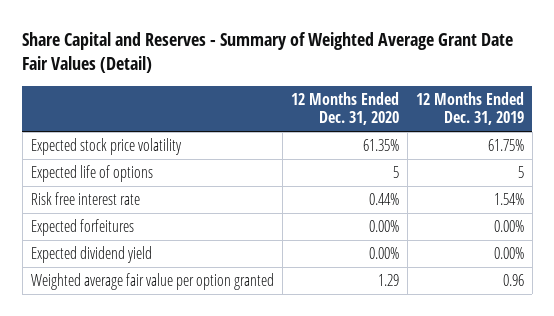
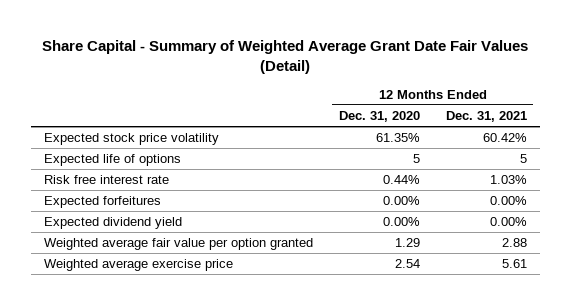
[22,32,514,74] Share Capital and Reserves - Summary of Weighted Average Grant Date Fair Values (Detail) -> [42,39,529,74] Share Capital - Summary of Weighted Average Grant Date Fair Values (Detail)
[415,91,524,126] 12 Months Ended Dec. 31, 2019 -> none
none -> [445,111,527,123] Dec. 31, 2021
none -> [43,259,233,272] Weighted average exercise price

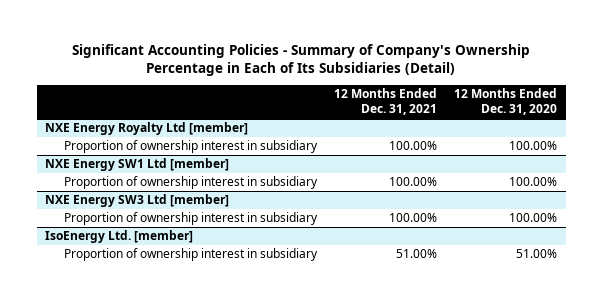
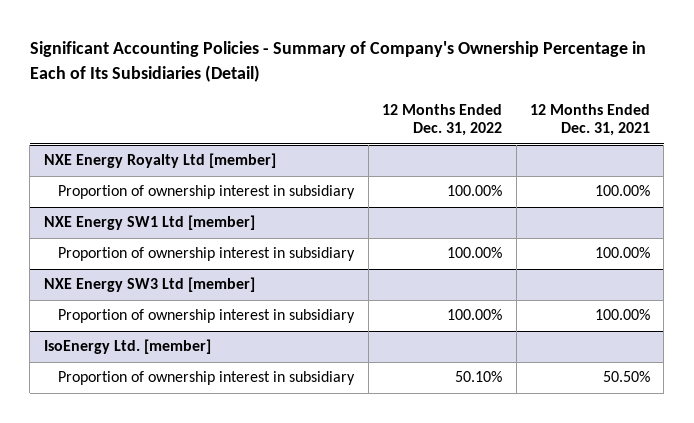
[454,88,558,116] 12 Months Ended Dec. 31, 2020 -> none
none -> [382,104,503,137] 12 Months Ended Dec. 31, 2022
[395,249,437,259] 51.00% -> [602,371,650,383] 50.50%

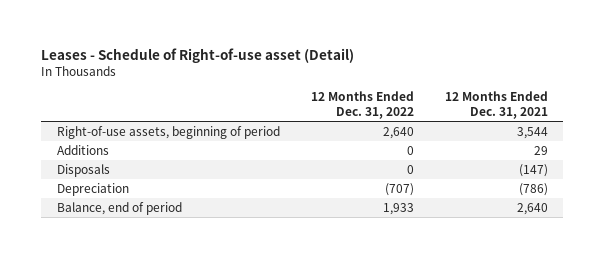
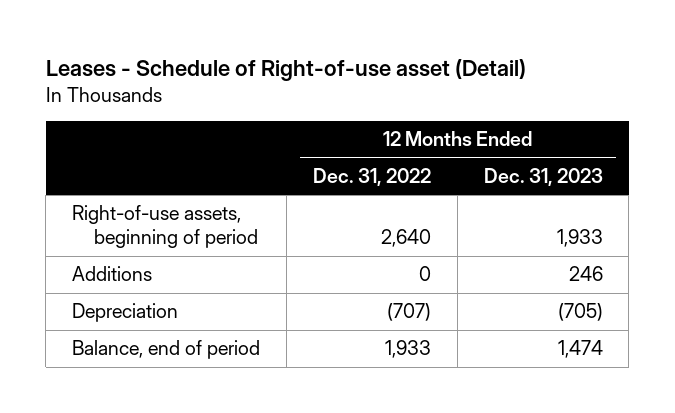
[444,91,548,120] 12 Months Ended Dec. 31, 2021 -> none
none -> [483,167,603,186] Dec. 31, 2023
[56,163,110,177] Disposals -> none

